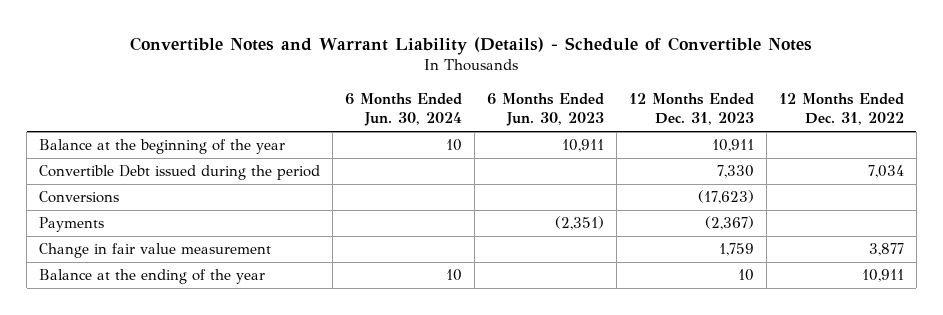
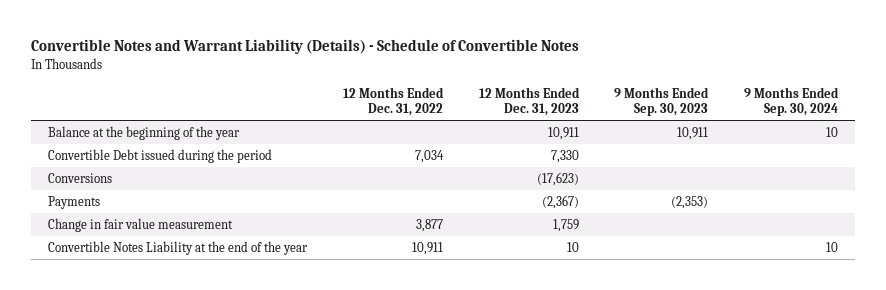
[344,92,462,127] 6 Months Ended Jun. 30, 2024 -> none
[486,92,604,127] 6 Months Ended Jun. 30, 2023 -> none
none -> [614,86,710,117] 9 Months Ended Sep. 30, 2023
none -> [743,86,839,117] 9 Months Ended Sep. 30, 2024
[39,269,266,285] Balance at the ending of the year -> [48,240,309,255] Convertible Notes Liability at the end of the year

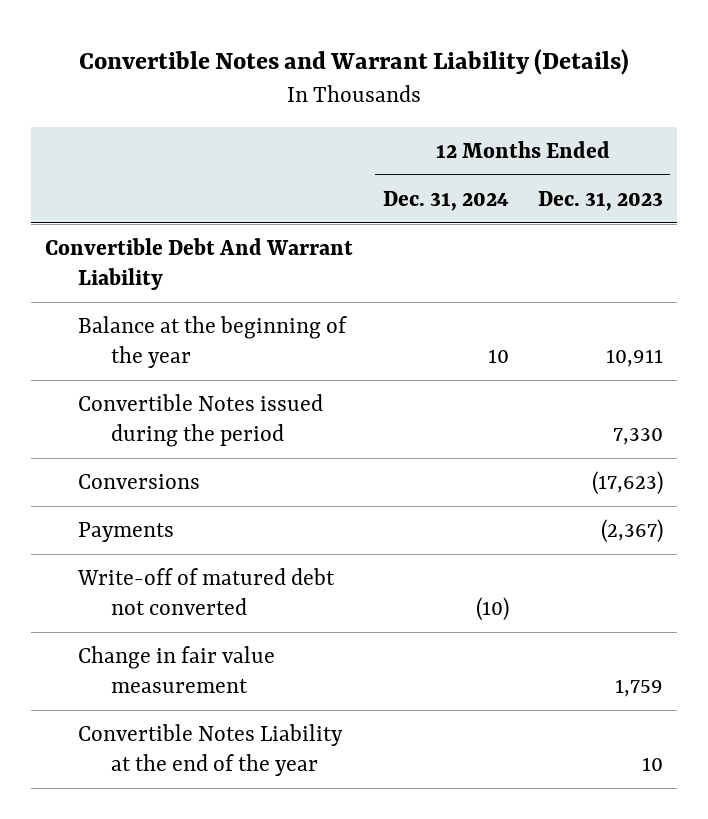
[30,39,579,55] Convertible Notes and Warrant Liability (Details) - Schedule of Convertible Notes -> [79,49,630,76] Convertible Notes and Warrant Liability (Details)
[342,86,444,117] 12 Months Ended Dec. 31, 2022 -> none
[614,86,710,117] 9 Months Ended Sep. 30, 2023 -> none
[743,86,839,117] 9 Months Ended Sep. 30, 2024 -> none
none -> [382,190,509,211] Dec. 31, 2024
none -> [45,237,354,290] Convertible Debt And Warrant Liability
[48,148,273,163] Convertible Debt issued during the period -> [78,393,324,447] Convertible Notes issued during the period
none -> [77,567,336,615] Write-off of matured debt not converted

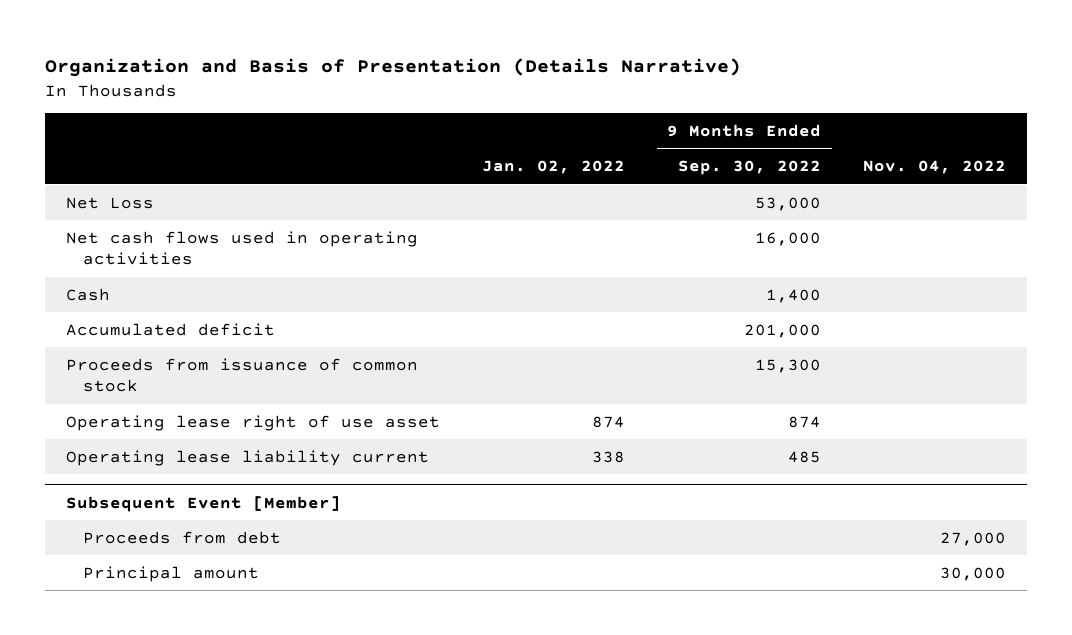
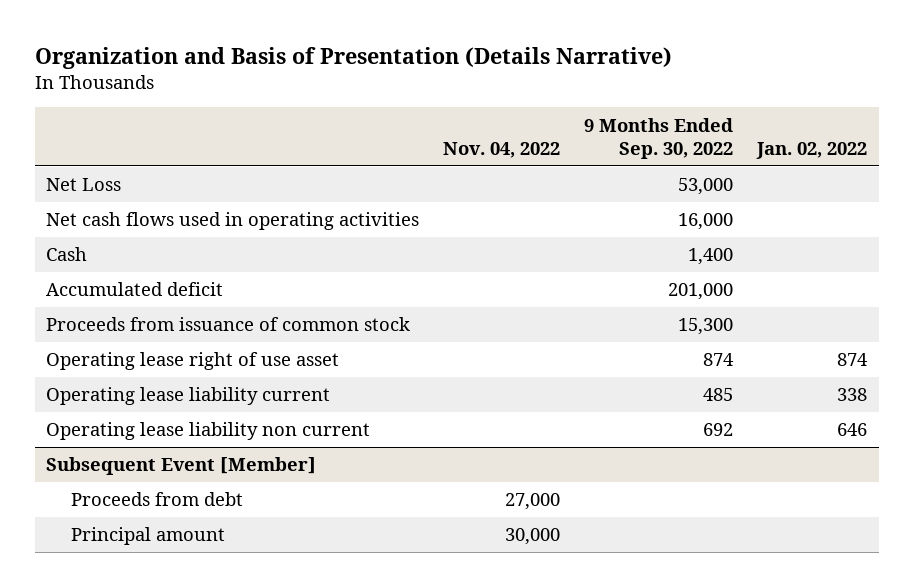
none -> [46,422,371,441] Operating lease liability non current

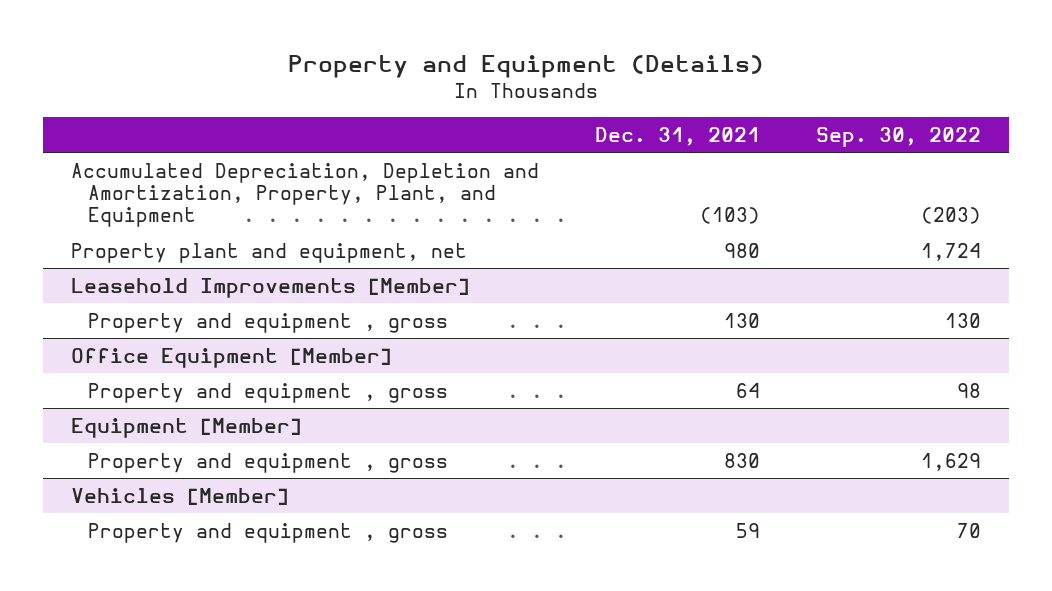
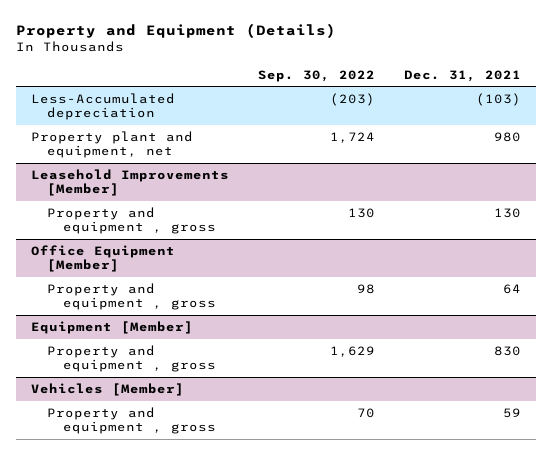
[70,162,539,228] Accumulated Depreciation, Depletion and Amortization, Property, Plant, and Equipment -> [31,92,176,120] Less-Accumulated depreciation

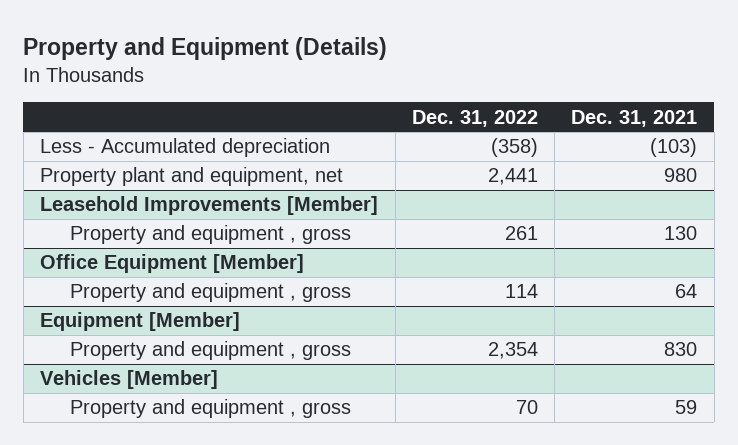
[258,69,376,82] Sep. 30, 2022 -> none
none -> [411,109,538,127] Dec. 31, 2022
[31,92,176,120] Less-Accumulated depreciation -> [40,138,331,158] Less - Accumulated depreciation

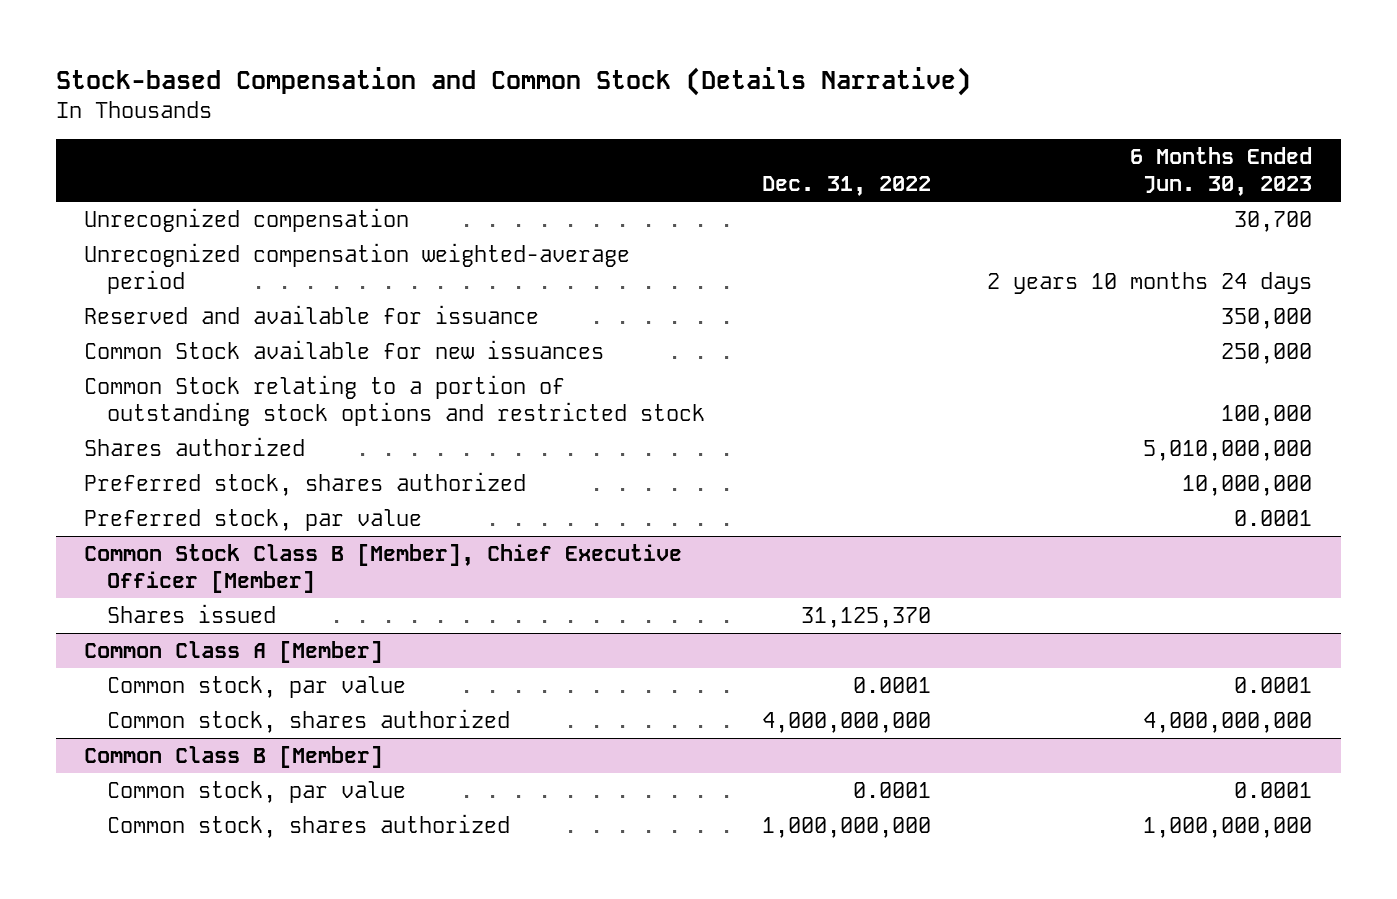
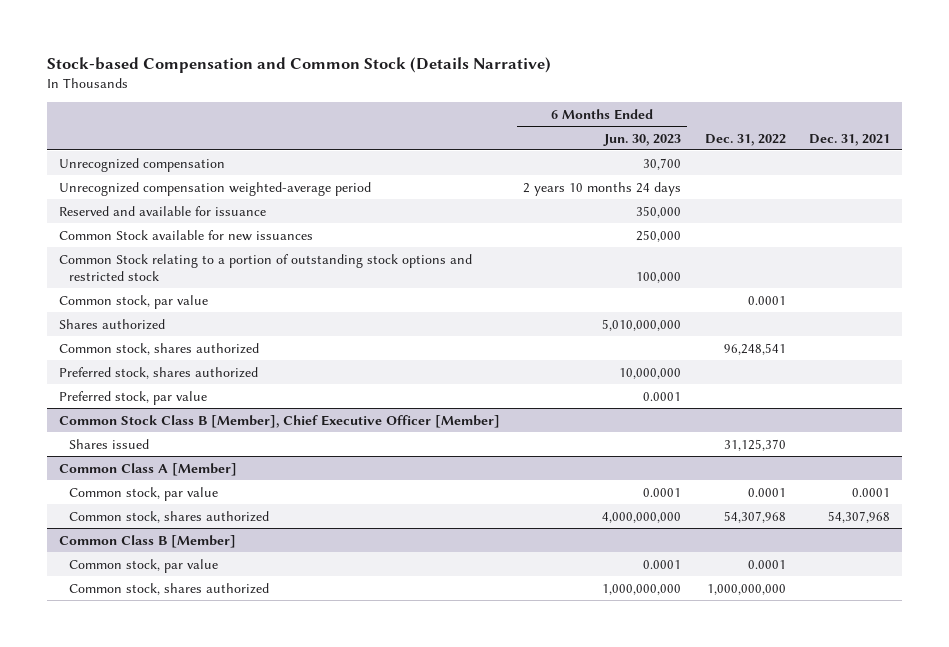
none -> [809,133,891,146] Dec. 31, 2021
none -> [58,294,208,309] Common stock, par value
none -> [58,342,259,355] Common stock, shares authorized
[761,712,931,734] 4,000,000,000 -> [723,510,786,523] 54,307,968

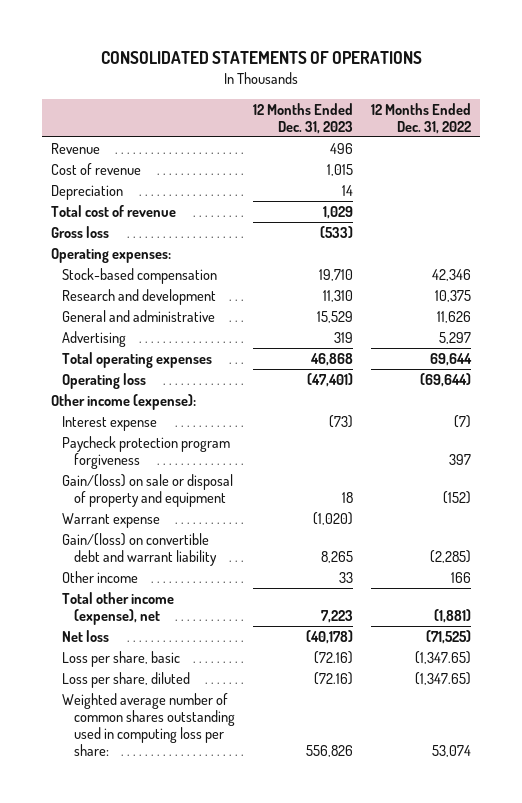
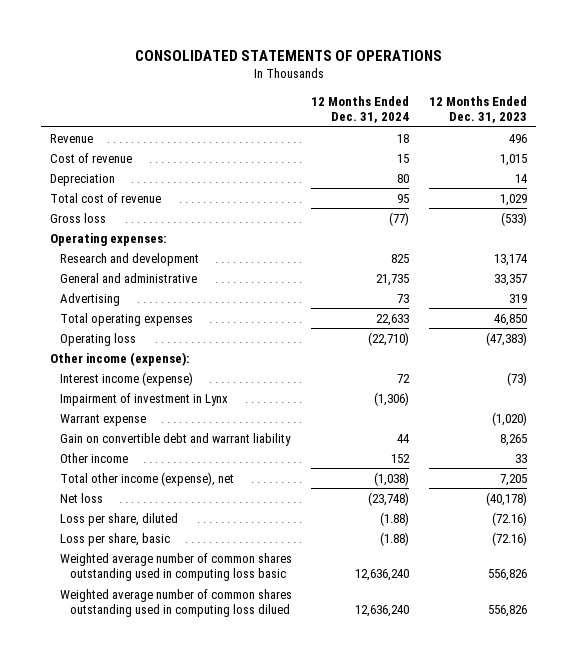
[370,102,471,134] 12 Months Ended Dec. 31, 2022 -> none
none -> [311,95,410,124] 12 Months Ended Dec. 31, 2024
[62,267,218,284] Stock-based compensation -> none
[322,289,353,302] 11,310 -> [493,253,528,266] 13,174
[316,310,353,323] 15,529 -> [493,273,527,286] 33,357
[309,352,353,366] 46,868 -> [493,313,527,326] 46,850
[306,372,353,387] (47,401) -> [485,331,527,346] (47,383)
[62,435,231,469] Paycheck protection program forgiveness -> none
[62,473,234,507] Gain/(loss) on sale or disposal of property and equipment -> none
[62,415,158,431] Interest expense -> [60,371,194,386] Interest income (expense)
none -> [60,392,229,406] Impairment of investment in Lynx
[62,532,217,566] Gain/(loss) on convertible debt and warrant liability -> [60,432,292,446] Gain on convertible debt and warrant liability
[320,609,353,623] 7,223 -> [499,473,527,486] 7,205
[62,650,181,667] Loss per share, basic -> [60,532,171,546] Loss per share, basic
[62,692,235,756] Weighted average number of common shares outstanding used in computing loss per share: -> [60,552,293,582] Weighted average number of common shares outstanding used in computing loss basic
none -> [60,588,293,618] Weighted average number of common shares outstanding used in computing loss dilued

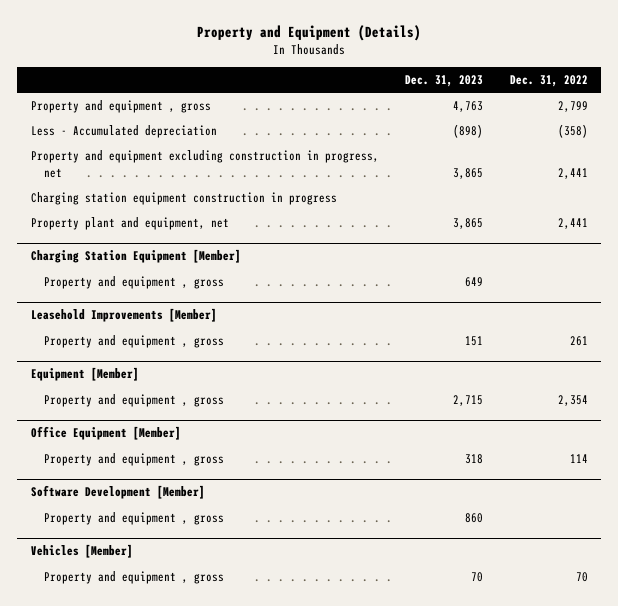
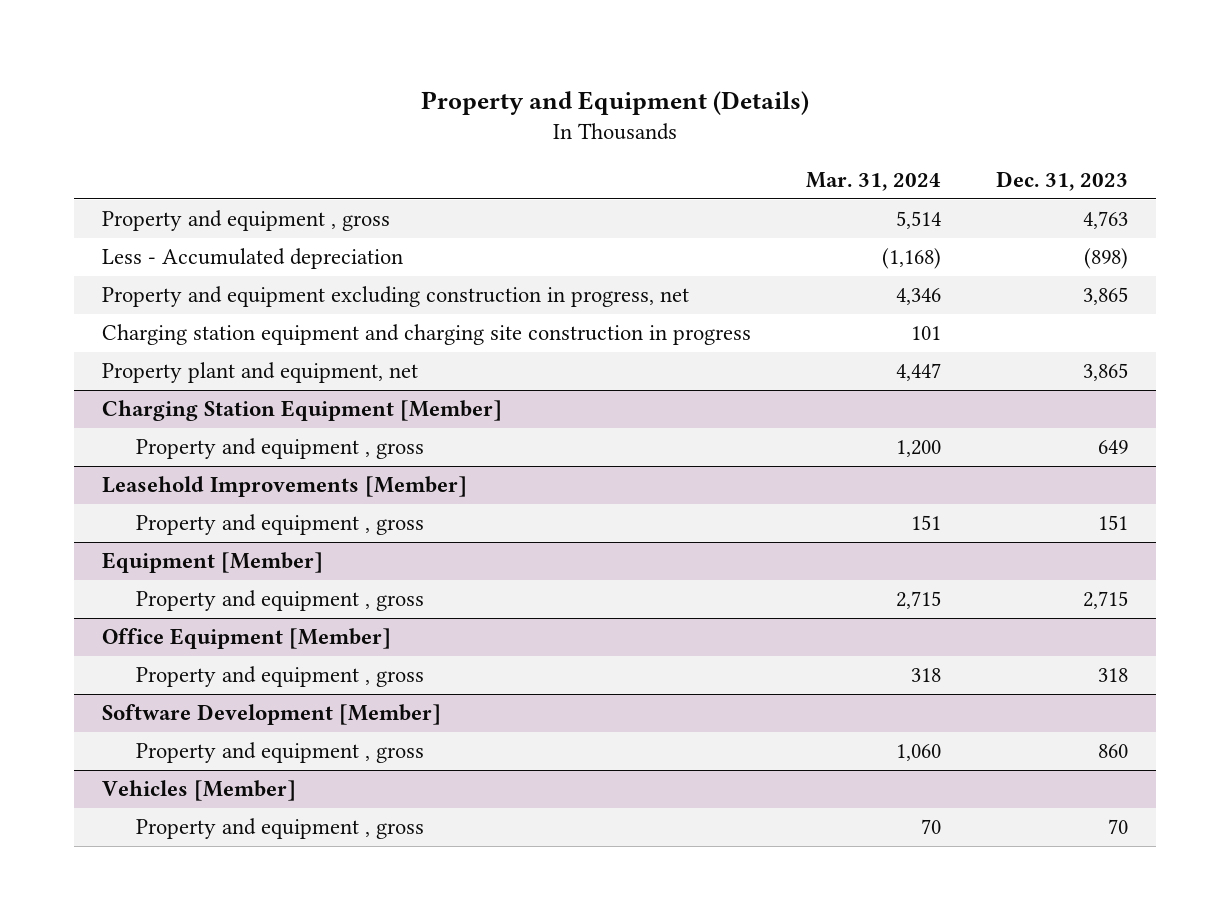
[509,74,588,87] Dec. 31, 2022 -> none
none -> [806,172,942,192] Mar. 31, 2024
[30,192,337,206] Charging station equipment construction in progress -> [101,323,751,345] Charging station equipment and charging site construction in progress

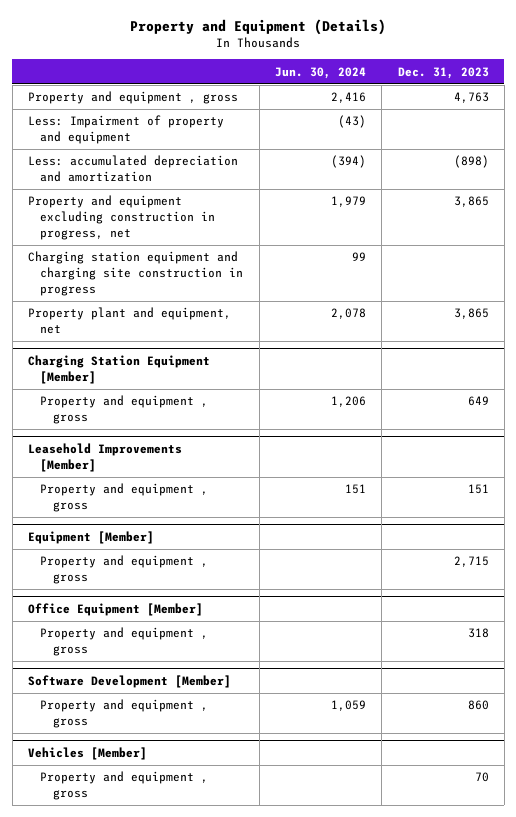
[806,172,942,192] Mar. 31, 2024 -> none
none -> [274,66,366,79] Jun. 30, 2024
none -> [27,115,224,145] Less: Impairment of property and equipment
[101,247,403,269] Less - Accumulated depreciation -> [27,155,238,183] Less: accumulated depreciation and amortization

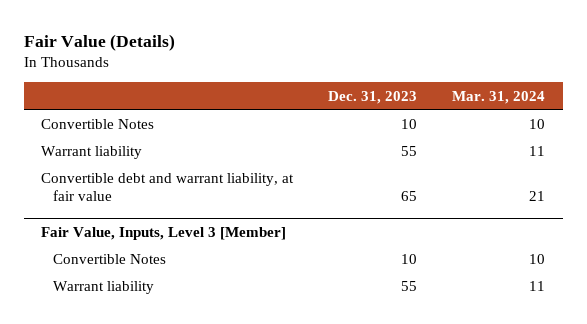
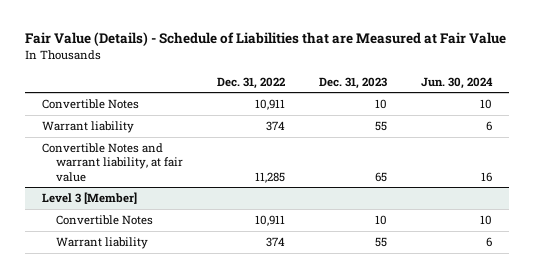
[23,34,175,52] Fair Value (Details) -> [25,32,507,47] Fair Value (Details) - Schedule of Liabilities that are Measured at Fair Value
[452,90,546,104] Mar. 31, 2024 -> none
none -> [216,76,285,89] Dec. 31, 2022
none -> [420,76,493,89] Jun. 30, 2024
[41,173,295,201] Convertible debt and warrant liability, at fair value -> [42,142,183,182] Convertible Notes and warrant liability, at fair value
[41,227,287,241] Fair Value, Inputs, Level 3 [Member] -> [42,191,138,204] Level 3 [Member]

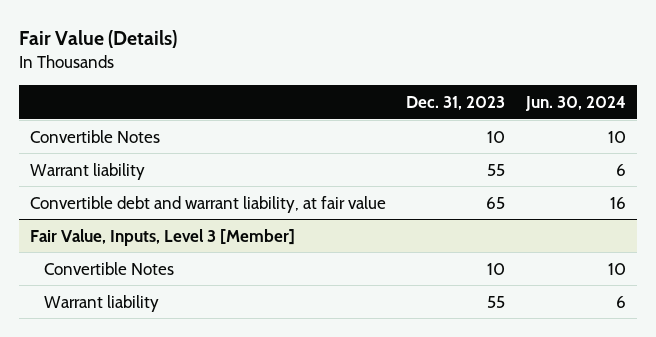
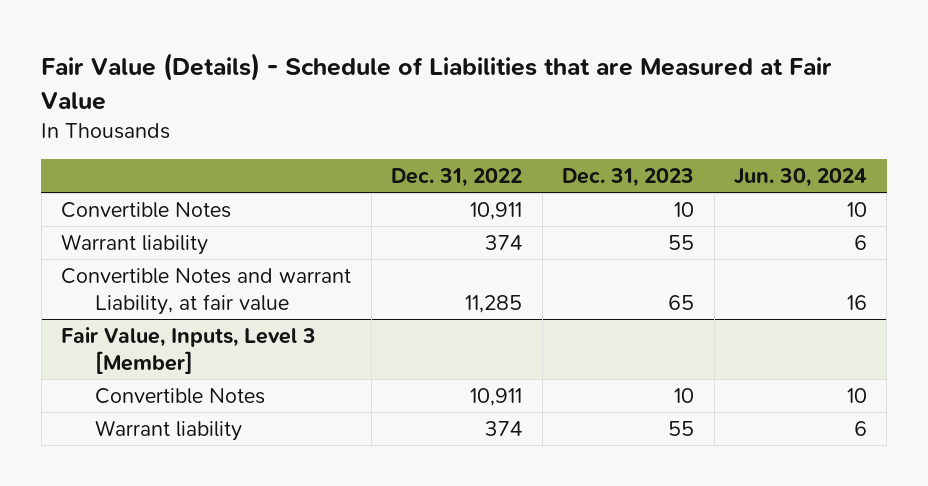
[19,30,178,49] Fair Value (Details) -> [41,52,833,110] Fair Value (Details) - Schedule of Liabilities that are Measured at Fair Value
none -> [391,168,523,188] Dec. 31, 2022
[29,195,386,213] Convertible debt and warrant liability, at fair value -> [61,267,352,316] Convertible Notes and warrant Liability, at fair value

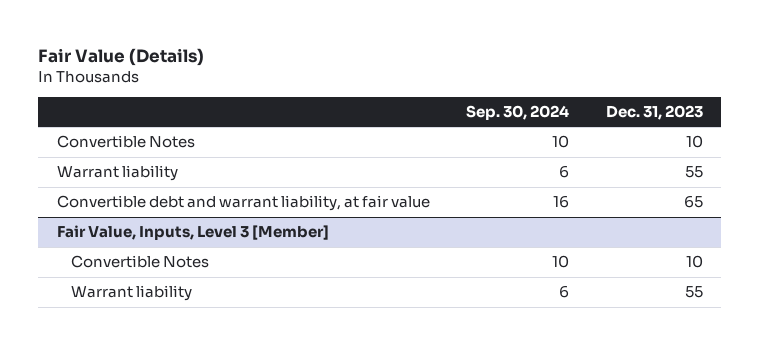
[41,52,833,110] Fair Value (Details) - Schedule of Liabilities that are Measured at Fair Value -> [38,47,205,66] Fair Value (Details)
[391,168,523,188] Dec. 31, 2022 -> none
[734,168,868,188] Jun. 30, 2024 -> none
none -> [466,104,570,120] Sep. 30, 2024
[61,267,352,316] Convertible Notes and warrant Liability, at fair value -> [56,195,430,212] Convertible debt and warrant liability, at fair value

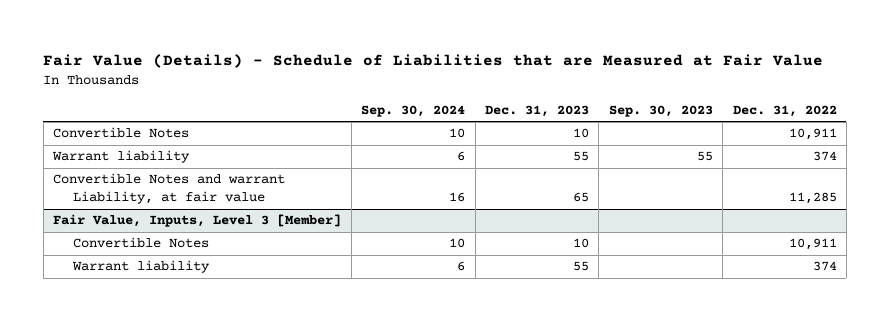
[38,47,205,66] Fair Value (Details) -> [43,54,824,69] Fair Value (Details) - Schedule of Liabilities that are Measured at Fair Value
none -> [608,105,713,118] Sep. 30, 2023
none -> [732,105,837,118] Dec. 31, 2022
[56,195,430,212] Convertible debt and warrant liability, at fair value -> [53,173,286,205] Convertible Notes and warrant Liability, at fair value

